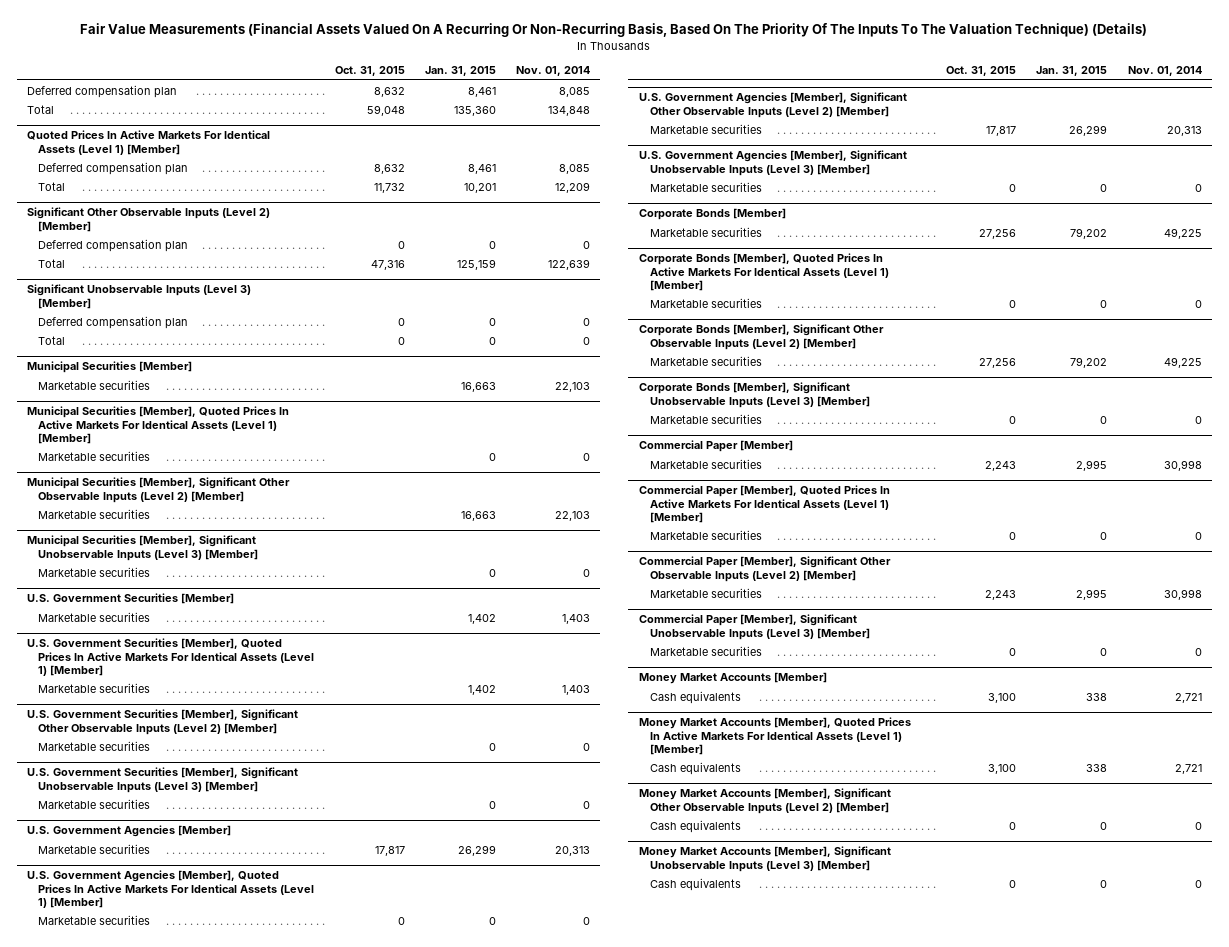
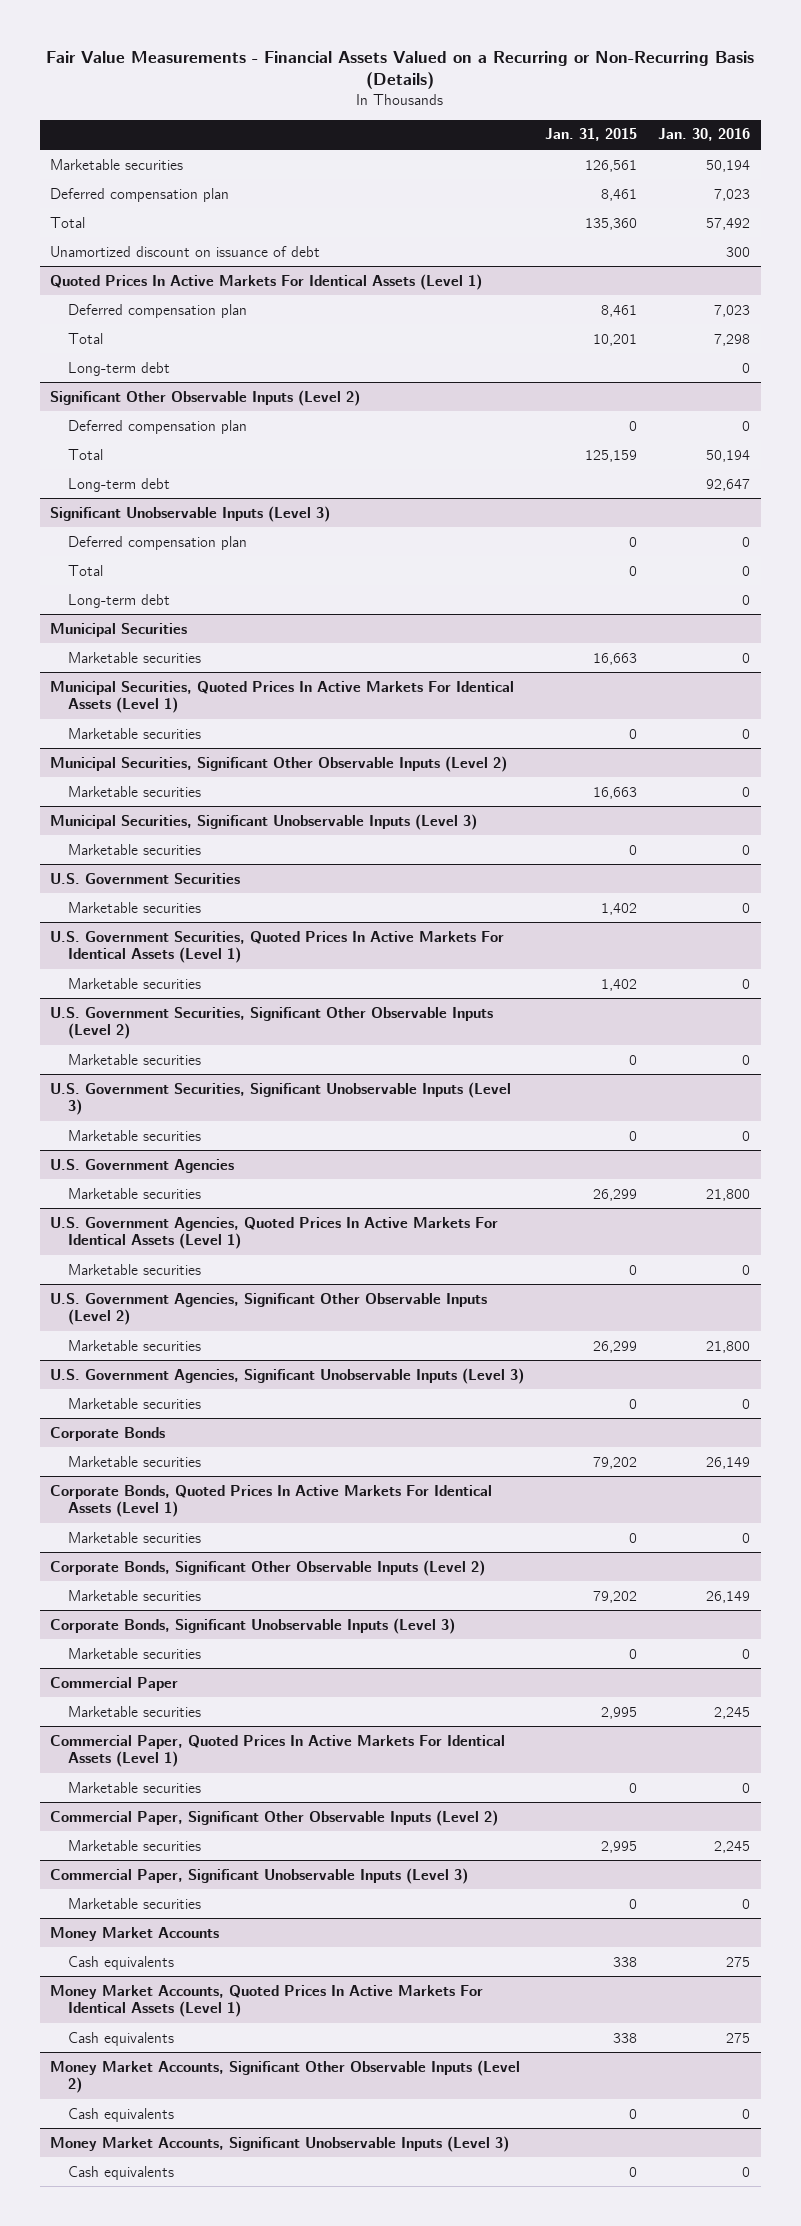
[80,23,1148,38] Fair Value Measurements (Financial Assets Valued On A Recurring Or Non-Recurring Basis, Based On The Priority Of The Inputs To The Valuation Technique) (Details) -> [46,50,755,90] Fair Value Measurements - Financial Assets Valued on a Recurring or Non-Recurring Basis (Details)
[334,66,405,77] Oct. 31, 2015 -> none
[516,66,591,77] Nov. 01, 2014 -> none
none -> [658,128,751,142] Jan. 30, 2016
none -> [50,158,184,170] Marketable securities
none -> [50,245,321,257] Unamortized discount on issuance of debt
[27,130,271,155] Quoted Prices In Active Markets For Identical Assets (Level 1) [Member] -> [50,273,483,290] Quoted Prices In Active Markets For Identical Assets (Level 1)
none -> [68,361,171,376] Long-term debt
[27,207,271,232] Significant Other Observable Inputs (Level 2) [Member] -> [50,389,361,406] Significant Other Observable Inputs (Level 2)
none -> [68,477,171,492] Long-term debt
[27,284,252,309] Significant Unobservable Inputs (Level 3) [Member] -> [50,505,331,522] Significant Unobservable Inputs (Level 3)
none -> [68,593,171,608] Long-term debt
[27,361,193,374] Municipal Securities [Member] -> [50,622,188,637] Municipal Securities
[27,406,290,444] Municipal Securities [Member], Quoted Prices In Active Markets For Identical Assets (Level 1) [Member] -> [50,680,515,714] Municipal Securities, Quoted Prices In Active Markets For Identical Assets (Level 1)
[27,477,291,503] Municipal Securities [Member], Significant Other Observable Inputs (Level 2) [Member] -> [50,755,508,772] Municipal Securities, Significant Other Observable Inputs (Level 2)
[27,535,259,561] Municipal Securities [Member], Significant Unobservable Inputs (Level 3) [Member] -> [50,813,478,830] Municipal Securities, Significant Unobservable Inputs (Level 3)
[27,593,235,605] U.S. Government Securities [Member] -> [50,872,241,884] U.S. Government Securities
[27,638,315,676] U.S. Government Securities [Member], Quoted Prices In Active Markets For Identical Assets (Level 1) [Member] -> [50,930,505,964] U.S. Government Securities, Quoted Prices In Active Markets For Identical Assets (Level 1)
[27,709,299,735] U.S. Government Securities [Member], Significant Other Observable Inputs (Level 2) [Member] -> [50,1006,494,1040] U.S. Government Securities, Significant Other Observable Inputs (Level 2)
[27,767,299,793] U.S. Government Securities [Member], Significant Unobservable Inputs (Level 3) [Member] -> [50,1081,512,1116] U.S. Government Securities, Significant Unobservable Inputs (Level 3)
[27,825,232,838] U.S. Government Agencies [Member] -> [50,1158,235,1173] U.S. Government Agencies
[27,870,315,908] U.S. Government Agencies [Member], Quoted Prices In Active Markets For Identical Assets (Level 1) [Member] -> [50,1216,499,1250] U.S. Government Agencies, Quoted Prices In Active Markets For Identical Assets (Level 1)
[638,92,907,118] U.S. Government Agencies [Member], Significant Other Observable Inputs (Level 2) [Member] -> [50,1292,488,1326] U.S. Government Agencies, Significant Other Observable Inputs (Level 2)
[638,150,907,176] U.S. Government Agencies [Member], Significant Unobservable Inputs (Level 3) [Member] -> [50,1367,525,1384] U.S. Government Agencies, Significant Unobservable Inputs (Level 3)
[638,208,786,221] Corporate Bonds [Member] -> [50,1426,166,1441] Corporate Bonds
[638,253,889,291] Corporate Bonds [Member], Quoted Prices In Active Markets For Identical Assets (Level 1) [Member] -> [50,1484,493,1518] Corporate Bonds, Quoted Prices In Active Markets For Identical Assets (Level 1)
[638,324,884,350] Corporate Bonds [Member], Significant Other Observable Inputs (Level 2) [Member] -> [50,1559,486,1576] Corporate Bonds, Significant Other Observable Inputs (Level 2)
[638,382,870,408] Corporate Bonds [Member], Significant Unobservable Inputs (Level 3) [Member] -> [50,1617,456,1634] Corporate Bonds, Significant Unobservable Inputs (Level 3)
[638,440,793,453] Commercial Paper [Member] -> [50,1676,179,1691] Commercial Paper
[638,485,890,523] Commercial Paper [Member], Quoted Prices In Active Markets For Identical Assets (Level 1) [Member] -> [50,1734,506,1768] Commercial Paper, Quoted Prices In Active Markets For Identical Assets (Level 1)
[638,556,891,582] Commercial Paper [Member], Significant Other Observable Inputs (Level 2) [Member] -> [50,1809,499,1826] Commercial Paper, Significant Other Observable Inputs (Level 2)
[638,614,870,640] Commercial Paper [Member], Significant Unobservable Inputs (Level 3) [Member] -> [50,1867,469,1884] Commercial Paper, Significant Unobservable Inputs (Level 3)
[638,672,827,685] Money Market Accounts [Member] -> [50,1926,220,1941] Money Market Accounts
[638,717,911,755] Money Market Accounts [Member], Quoted Prices In Active Markets For Identical Assets (Level 1) [Member] -> [50,1984,484,2018] Money Market Accounts, Quoted Prices In Active Markets For Identical Assets (Level 1)
[638,788,891,814] Money Market Accounts [Member], Significant Other Observable Inputs (Level 2) [Member] -> [50,2059,521,2094] Money Market Accounts, Significant Other Observable Inputs (Level 2)
[638,846,891,872] Money Market Accounts [Member], Significant Unobservable Inputs (Level 3) [Member] -> [50,2135,510,2152] Money Market Accounts, Significant Unobservable Inputs (Level 3)

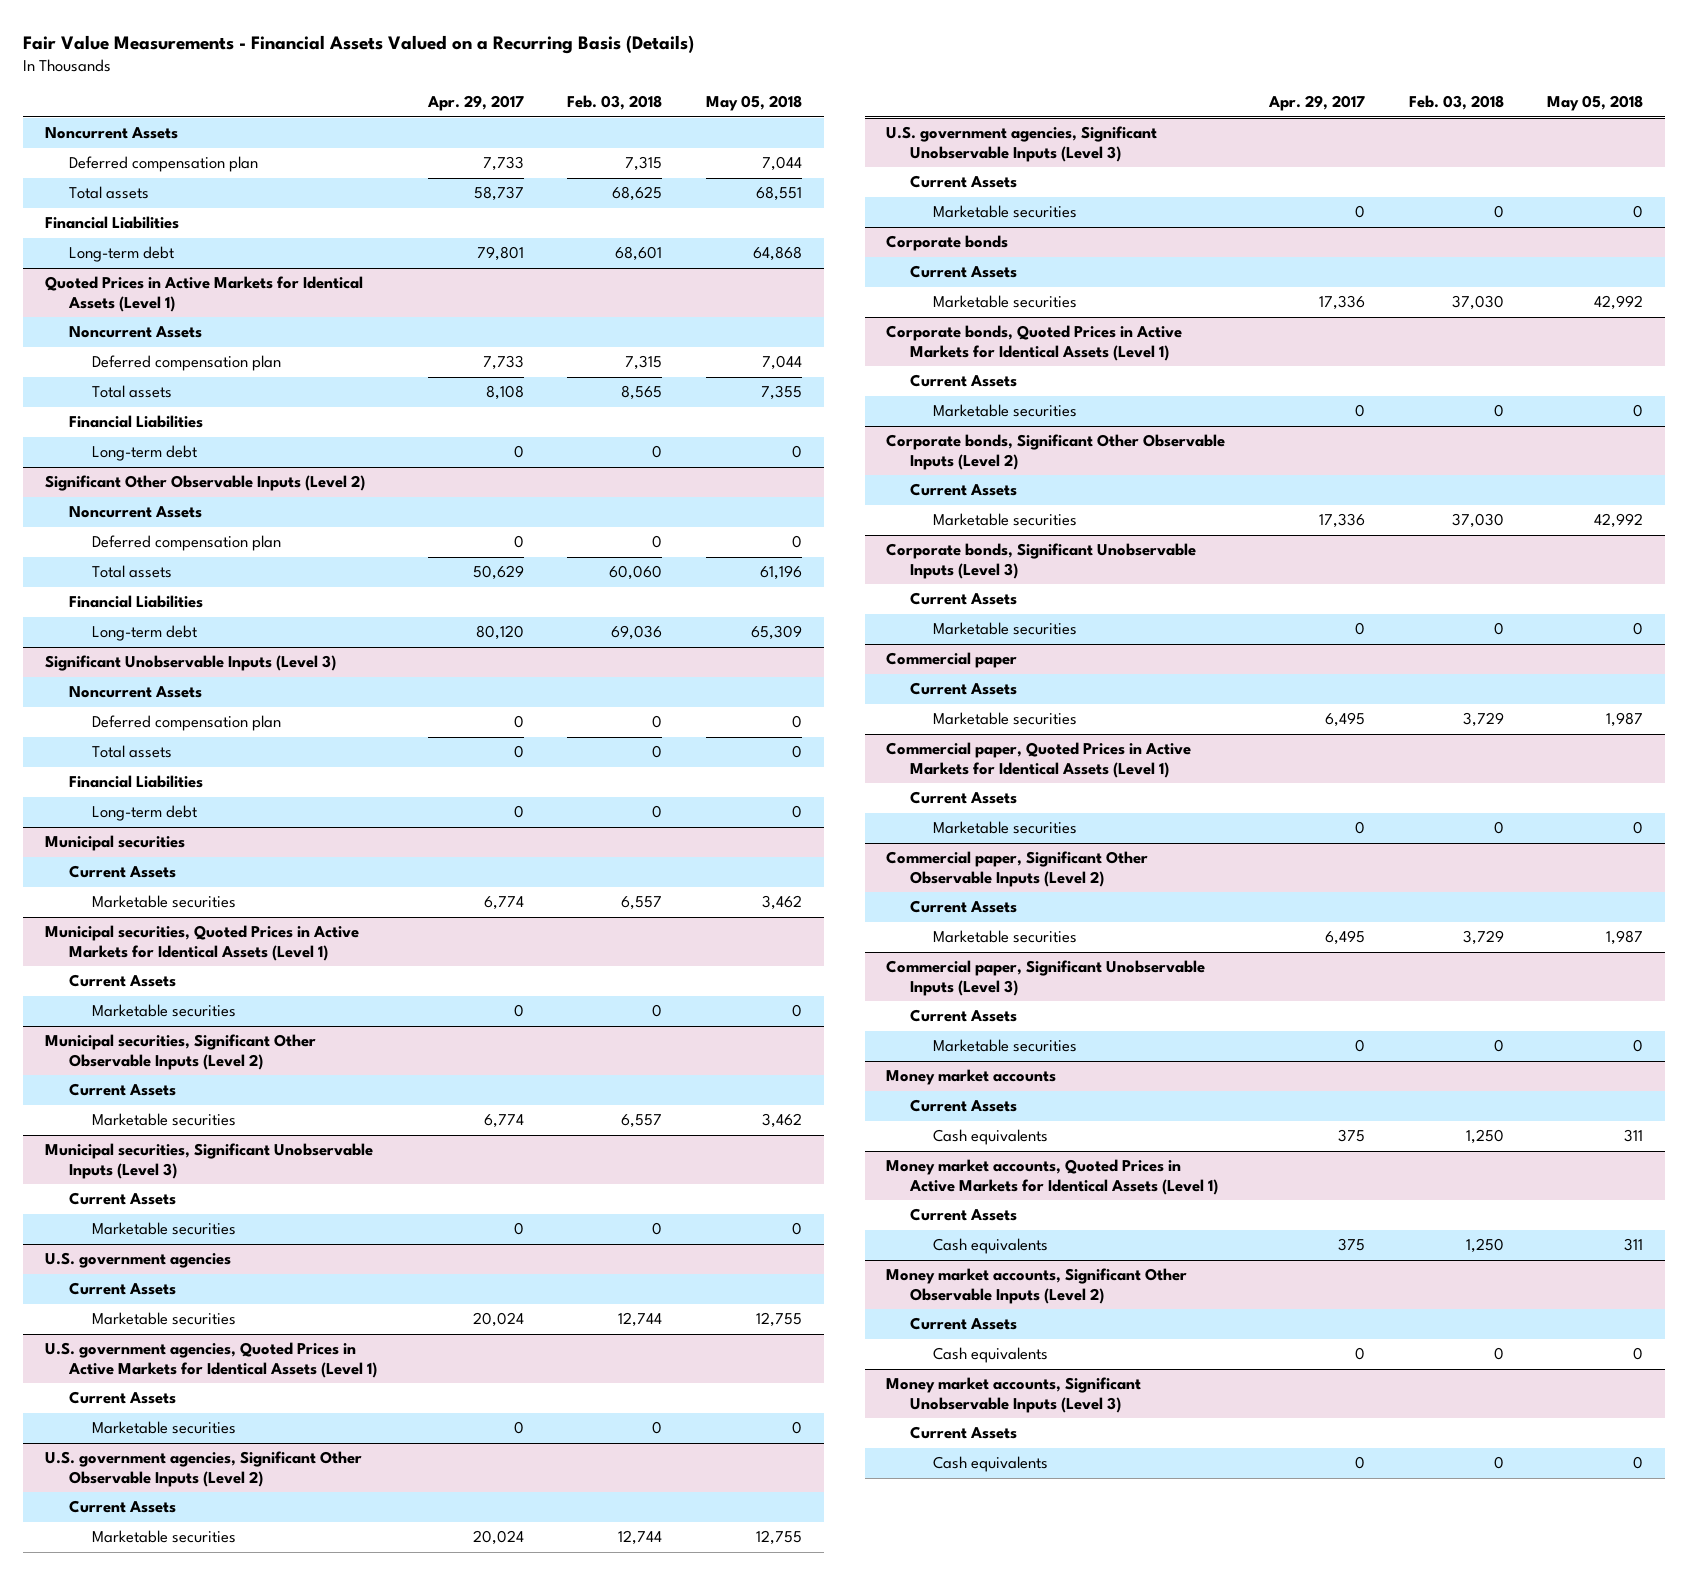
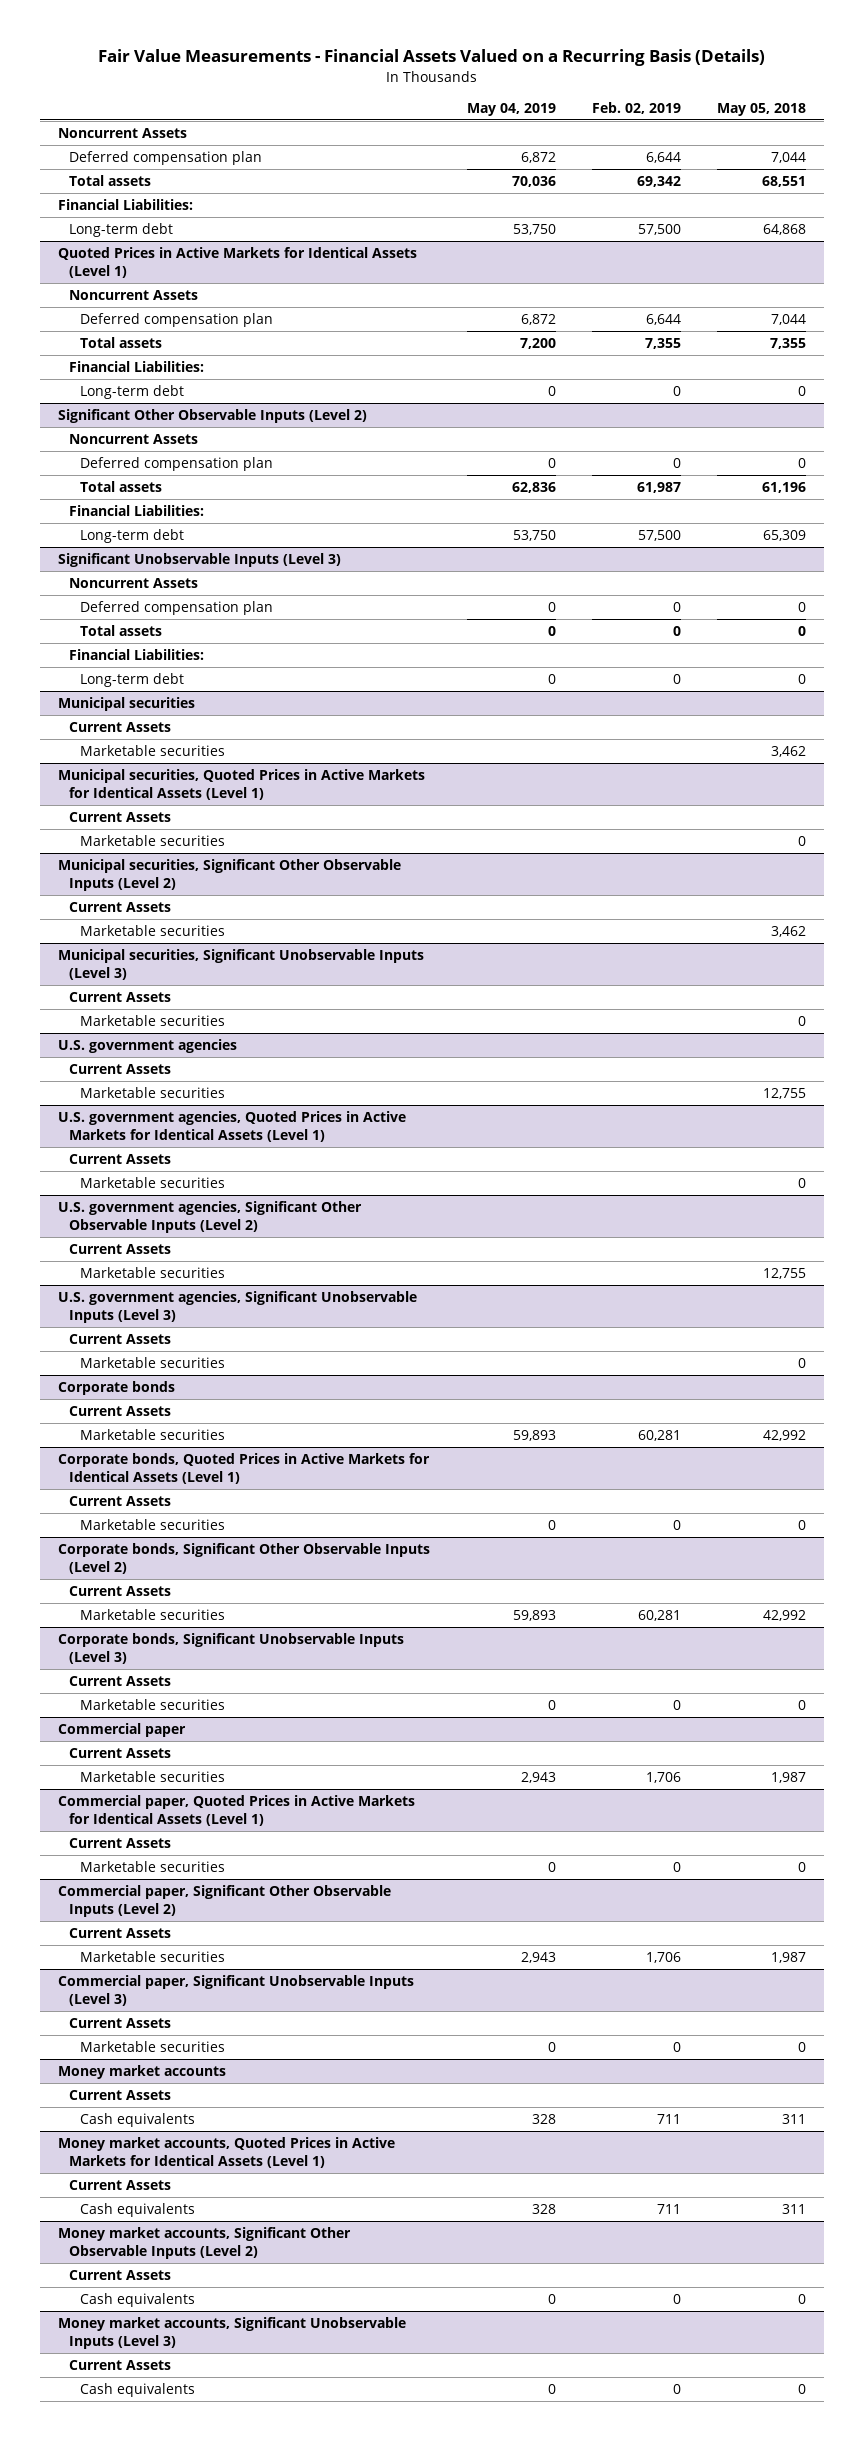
[426,95,524,112] Apr. 29, 2017 -> none
[567,95,663,111] Feb. 03, 2018 -> none
none -> [466,102,556,116] May 04, 2019
none -> [591,101,681,114] Feb. 02, 2019
[45,216,180,230] Financial Liabilities -> [58,198,194,210] Financial Liabilities:
[68,415,203,429] Financial Liabilities -> [69,360,205,372] Financial Liabilities:
[68,595,203,609] Financial Liabilities -> [69,504,205,516] Financial Liabilities:
[68,775,203,789] Financial Liabilities -> [69,648,205,660] Financial Liabilities:

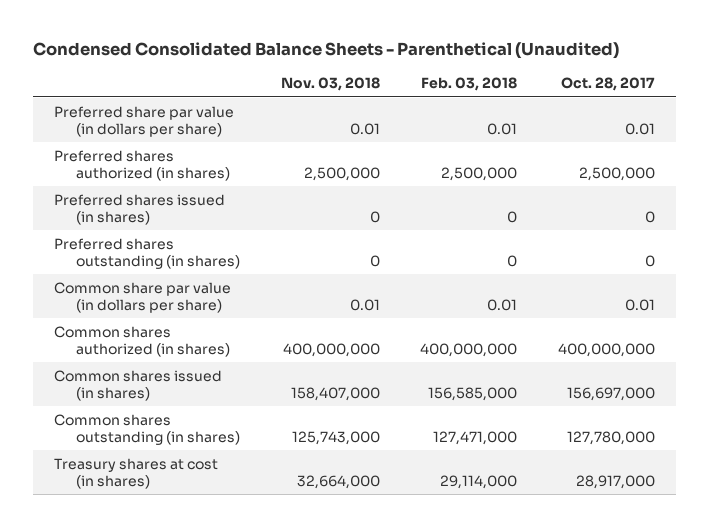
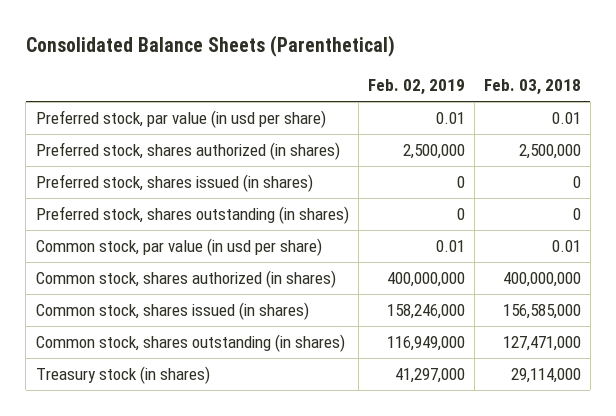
[33,42,620,60] Condensed Consolidated Balance Sheets - Parenthetical (Unaudited) -> [25,35,395,58] Consolidated Balance Sheets (Parenthetical)
[280,77,380,92] Nov. 03, 2018 -> none
[561,77,656,92] Oct. 28, 2017 -> none
none -> [367,79,465,96] Feb. 02, 2019
[53,105,234,137] Preferred share par value (in dollars per share) -> [35,110,326,129] Preferred stock, par value (in usd per share)
[53,149,230,181] Preferred shares authorized (in shares) -> [35,142,340,161] Preferred stock, shares authorized (in shares)
[53,193,225,225] Preferred shares issued (in shares) -> [35,174,313,193] Preferred stock, shares issued (in shares)
[53,237,240,269] Preferred shares outstanding (in shares) -> [35,206,349,225] Preferred stock, shares outstanding (in shares)
[53,281,231,313] Common share par value (in dollars per share) -> [35,238,322,257] Common stock, par value (in usd per share)
[53,325,230,357] Common shares authorized (in shares) -> [35,270,336,289] Common stock, shares authorized (in shares)
[53,369,222,401] Common shares issued (in shares) -> [35,302,309,321] Common stock, shares issued (in shares)
[53,413,240,445] Common shares outstanding (in shares) -> [35,334,345,353] Common stock, shares outstanding (in shares)
[53,457,218,489] Treasury shares at cost (in shares) -> [35,366,210,385] Treasury stock (in shares)

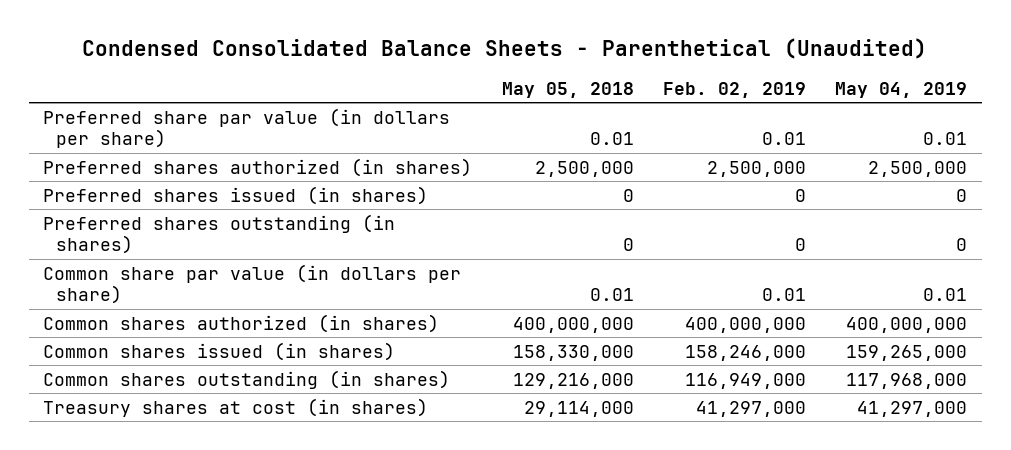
[25,35,395,58] Consolidated Balance Sheets (Parenthetical) -> [82,38,928,60] Condensed Consolidated Balance Sheets - Parenthetical (Unaudited)
[483,79,581,96] Feb. 03, 2018 -> none
none -> [501,81,634,98] May 05, 2018
none -> [835,81,968,98] May 04, 2019
[35,110,326,129] Preferred stock, par value (in usd per share) -> [43,107,451,149] Preferred share par value (in dollars per share)
[35,142,340,161] Preferred stock, shares authorized (in shares) -> [43,157,473,177] Preferred shares authorized (in shares)
[35,174,313,193] Preferred stock, shares issued (in shares) -> [43,185,429,205] Preferred shares issued (in shares)
[35,206,349,225] Preferred stock, shares outstanding (in shares) -> [43,213,396,255] Preferred shares outstanding (in shares)
[35,238,322,257] Common stock, par value (in usd per share) -> [43,263,462,305] Common share par value (in dollars per share)
[35,270,336,289] Common stock, shares authorized (in shares) -> [43,313,440,333] Common shares authorized (in shares)
[35,302,309,321] Common stock, shares issued (in shares) -> [43,341,396,361] Common shares issued (in shares)
[35,334,345,353] Common stock, shares outstanding (in shares) -> [43,369,451,389] Common shares outstanding (in shares)
[35,366,210,385] Treasury stock (in shares) -> [43,397,429,417] Treasury shares at cost (in shares)

